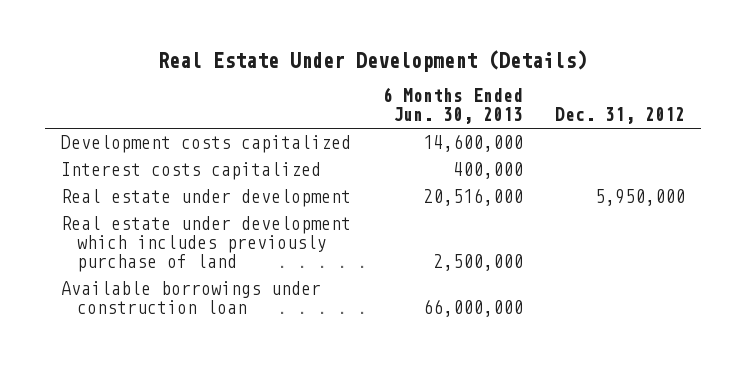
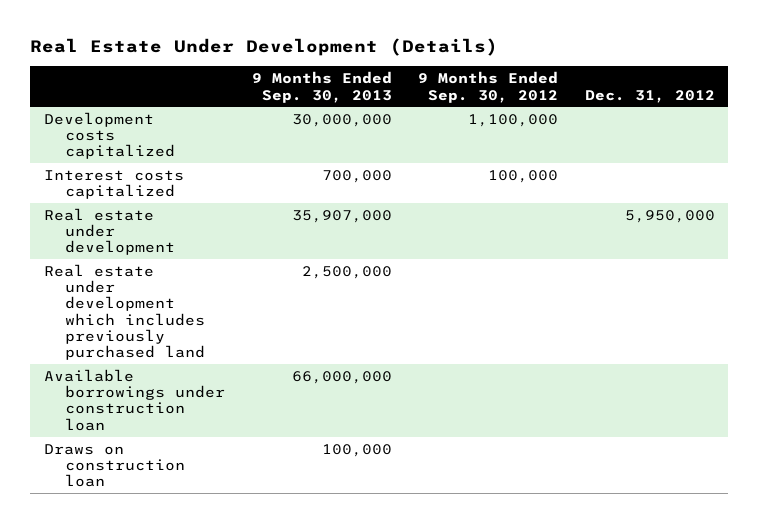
[383,87,524,125] 6 Months Ended Jun. 30, 2013 -> none
none -> [251,71,392,103] 9 Months Ended Sep. 30, 2013
none -> [418,71,559,103] 9 Months Ended Sep. 30, 2012
[61,216,352,272] Real estate under development which includes previously purchase of land -> [43,263,206,361] Real estate under development which includes previously purchased land
none -> [43,443,186,488] Draws on construction loan

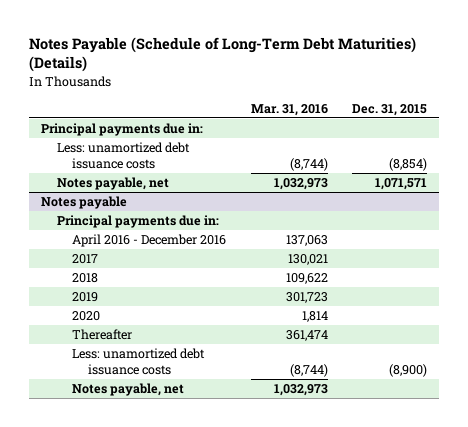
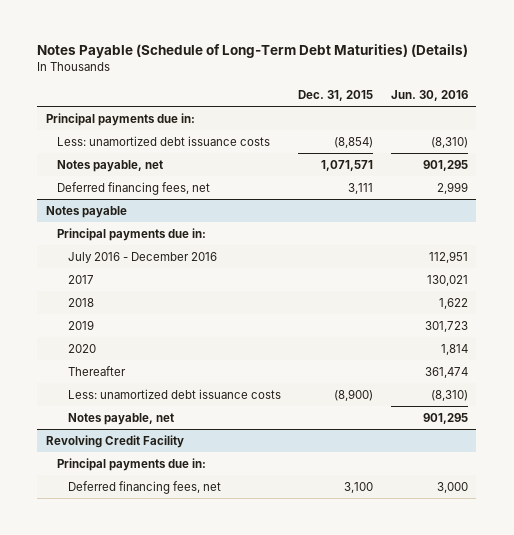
[250,103,328,116] Mar. 31, 2016 -> none
none -> [390,89,468,101] Jun. 30, 2016
none -> [57,182,211,196] Deferred financing fees, net
[72,234,227,248] April 2016 - December 2016 -> [68,252,218,264] July 2016 - December 2016
none -> [46,435,185,449] Revolving Credit Facility
none -> [57,458,207,472] Principal payments due in:
none -> [68,481,222,495] Deferred financing fees, net

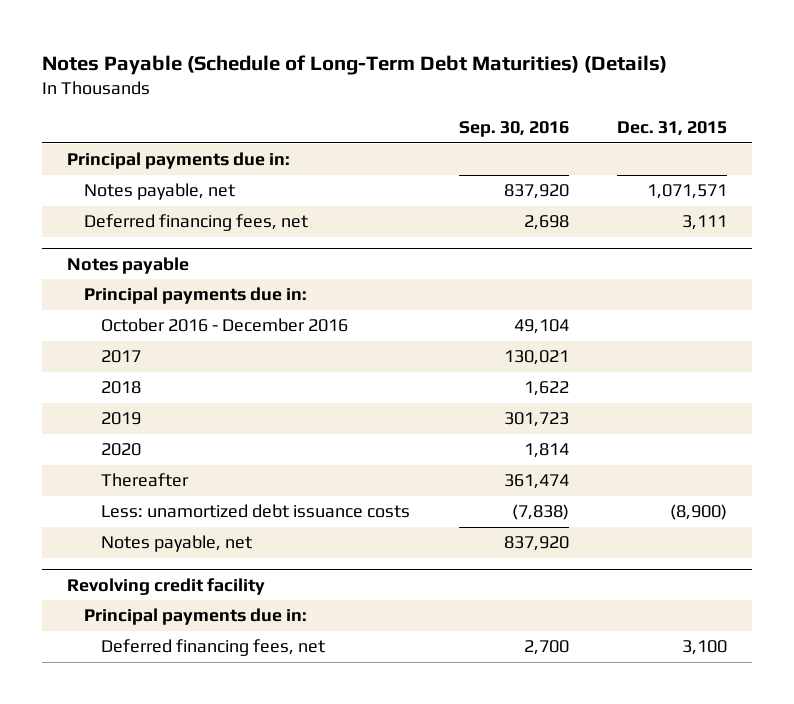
[390,89,468,101] Jun. 30, 2016 -> none
none -> [458,120,569,137] Sep. 30, 2016
[57,136,271,147] Less: unamortized debt issuance costs -> none
[68,252,218,264] July 2016 - December 2016 -> [100,318,348,333] October 2016 - December 2016
[46,435,185,449] Revolving Credit Facility -> [66,577,265,595] Revolving credit facility

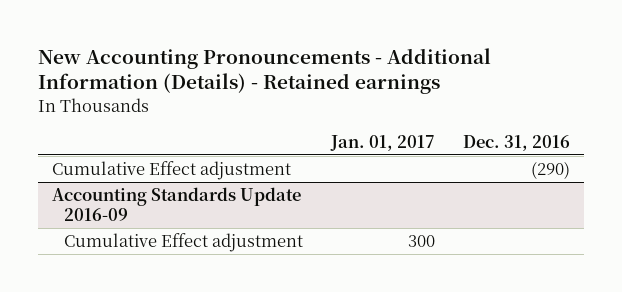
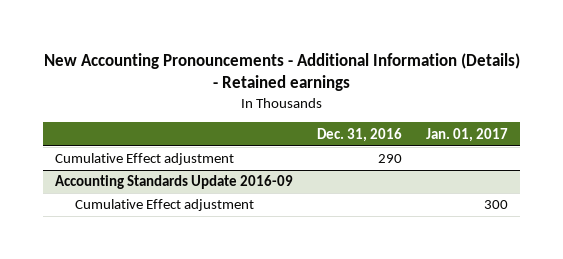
[531,161,571,180] (290) -> [378,154,403,164] 290

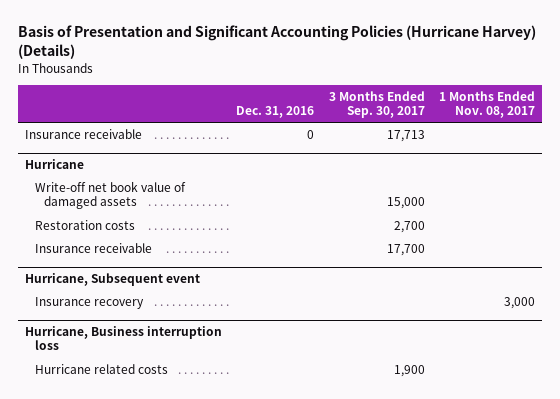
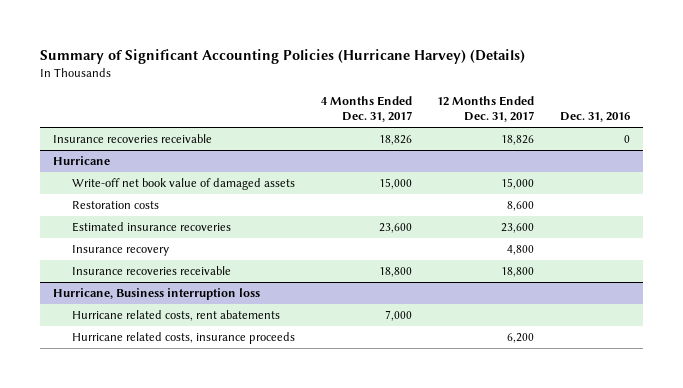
[18,25,537,60] Basis of Presentation and Significant Accounting Policies (Hurricane Harvey) (Details) -> [40,48,526,64] Summary of Significant Accounting Policies (Hurricane Harvey) (Details)
[328,91,425,119] 3 Months Ended Sep. 30, 2017 -> none
[438,91,535,119] 1 Months Ended Nov. 08, 2017 -> none
none -> [320,95,412,122] 4 Months Ended Dec. 31, 2017
none -> [437,95,535,122] 12 Months Ended Dec. 31, 2017
[25,129,143,140] Insurance receivable -> [53,134,213,144] Insurance recoveries receivable
[25,273,201,287] Hurricane, Subsequent event -> none
[34,297,144,310] Insurance recovery -> none
none -> [71,222,231,233] Estimated insurance recoveries
none -> [71,245,169,257] Insurance recovery
[34,243,152,254] Insurance receivable -> [71,266,231,276] Insurance recoveries receivable
[34,364,168,375] Hurricane related costs -> [71,310,280,322] Hurricane related costs, rent abatements
none -> [71,332,295,345] Hurricane related costs, insurance proceeds

